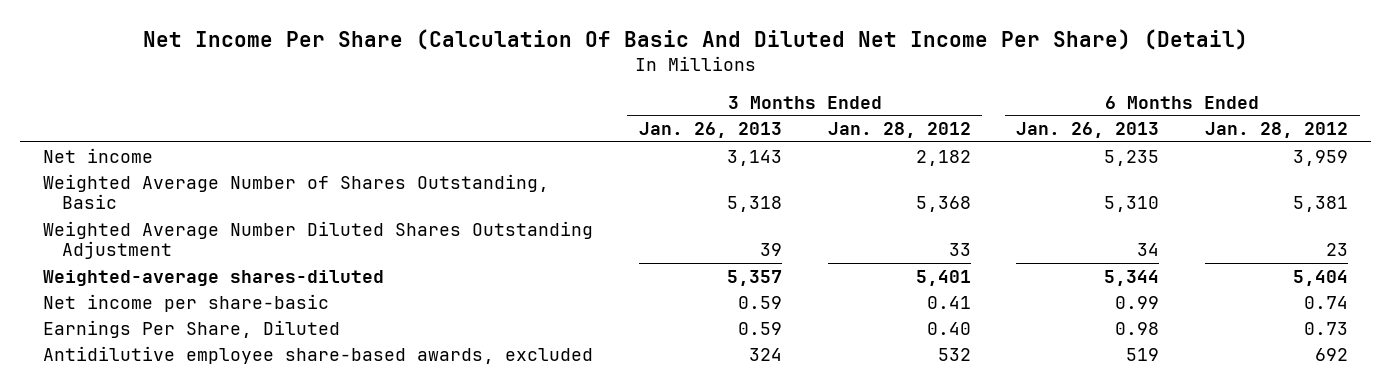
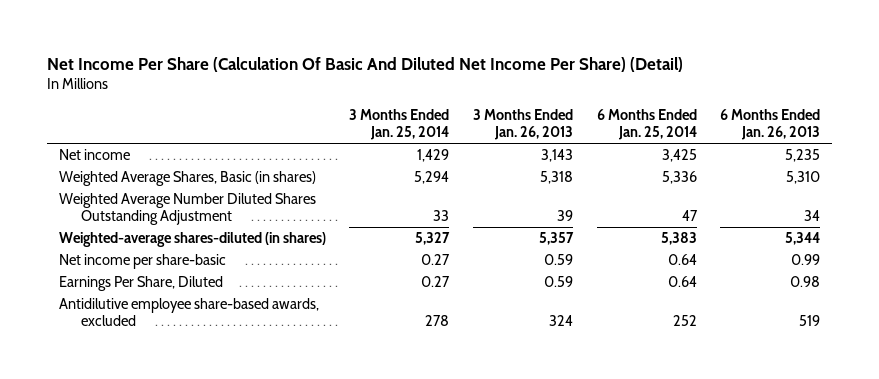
[827,121,971,138] Jan. 28, 2012 -> none
[1205,121,1349,138] Jan. 28, 2012 -> none
none -> [349,109,450,141] 3 Months Ended Jan. 25, 2014
none -> [596,109,697,141] 6 Months Ended Jan. 25, 2014
[42,173,549,210] Weighted Average Number of Shares Outstanding, Basic -> [58,171,316,187] Weighted Average Shares, Basic (in shares)
[42,269,384,286] Weighted-average shares-diluted -> [58,232,326,248] Weighted-average shares-diluted (in shares)

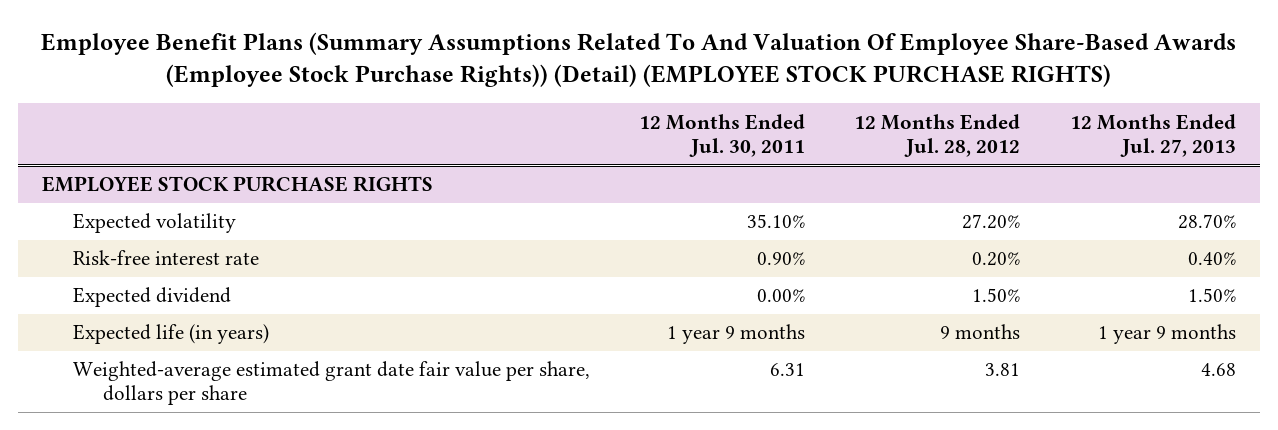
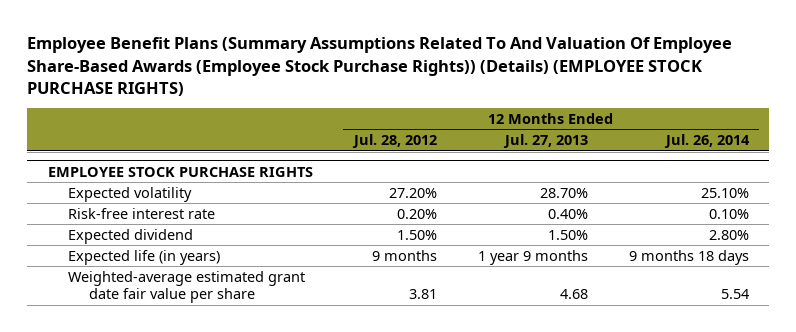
[40,32,1236,88] Employee Benefit Plans (Summary Assumptions Related To And Valuation Of Employee Share-Based Awards (Employee Stock Purchase Rights)) (Detail) (EMPLOYEE STOCK PURCHASE RIGHTS) -> [27,37,733,96] Employee Benefit Plans (Summary Assumptions Related To And Valuation Of Employee Share-Based Awards (Employee Stock Purchase Rights)) (Details) (EMPLOYEE STOCK PURCHASE RIGHTS)
[639,113,806,157] 12 Months Ended Jul. 30, 2011 -> none
none -> [663,134,750,149] Jul. 26, 2014
[72,361,590,406] Weighted-average estimated grant date fair value per share, dollars per share -> [68,270,306,304] Weighted-average estimated grant date fair value per share

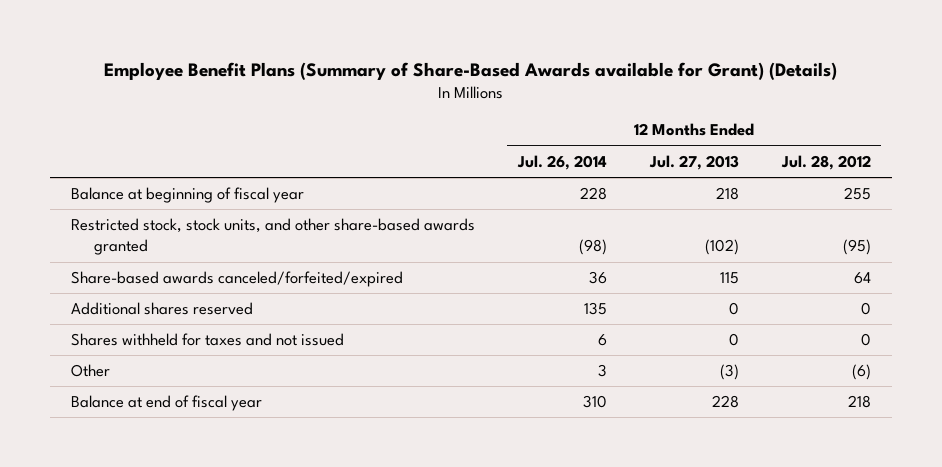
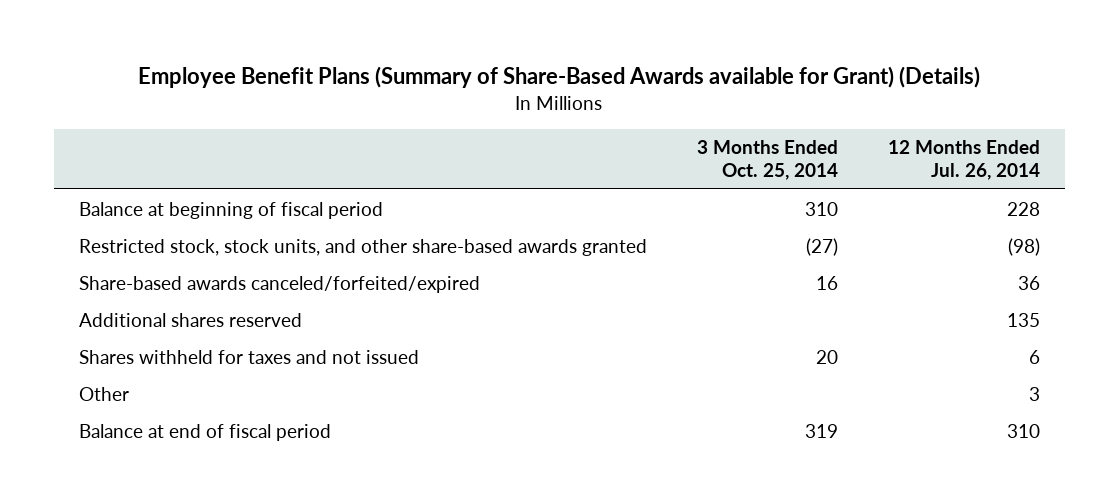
[648,154,739,170] Jul. 27, 2013 -> none
[780,154,871,170] Jul. 28, 2012 -> none
none -> [696,140,838,181] 3 Months Ended Oct. 25, 2014
[71,187,305,204] Balance at beginning of fiscal year -> [79,201,384,219] Balance at beginning of fiscal period
[71,395,263,412] Balance at end of fiscal year -> [79,423,332,441] Balance at end of fiscal period

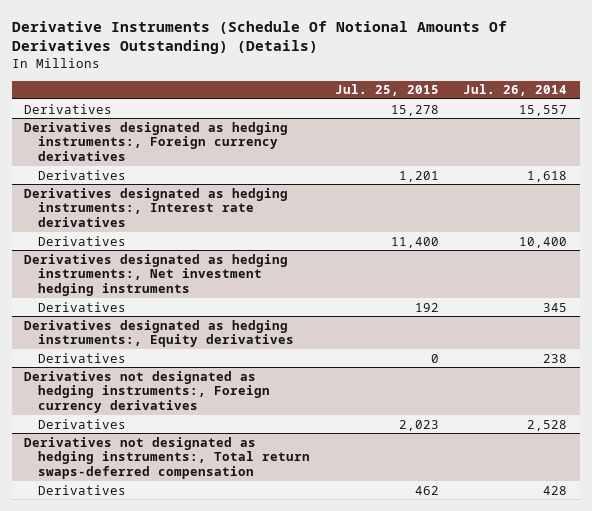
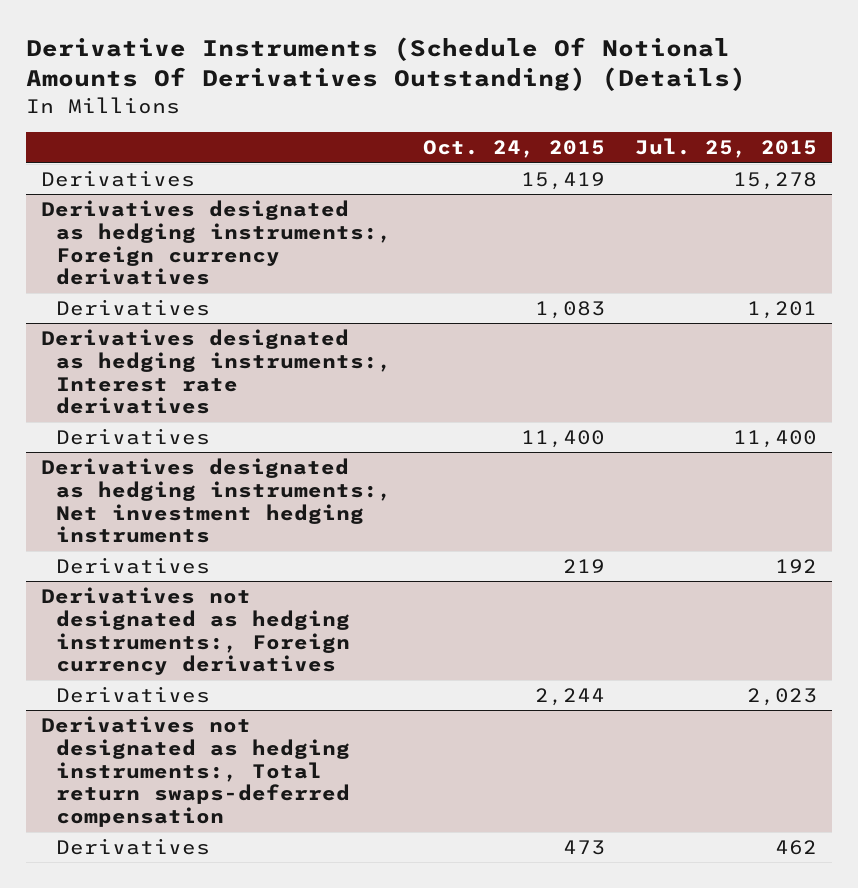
[463,84,568,97] Jul. 26, 2014 -> none
none -> [422,140,605,159] Oct. 24, 2015
[24,319,294,348] Derivatives designated as hedging instruments:, Equity derivatives -> none
[37,352,126,363] Derivatives -> none

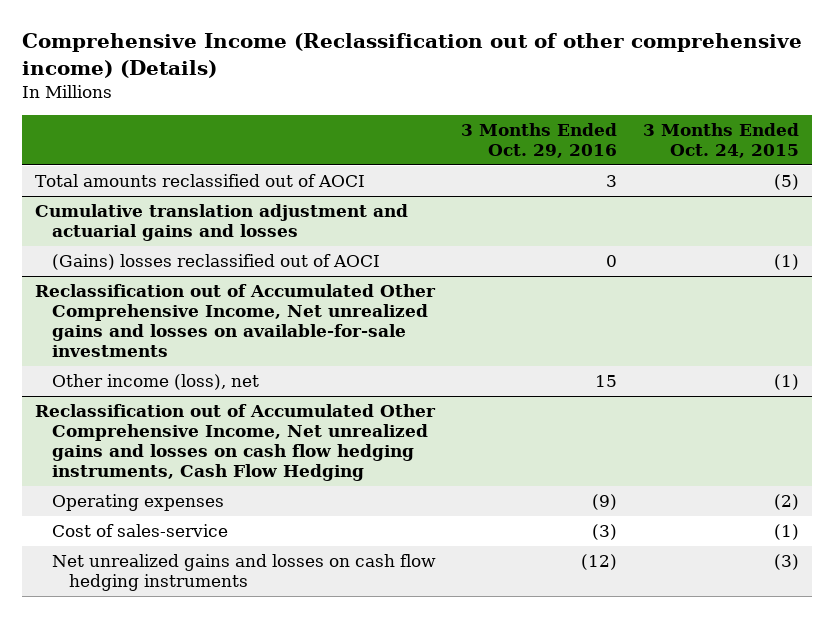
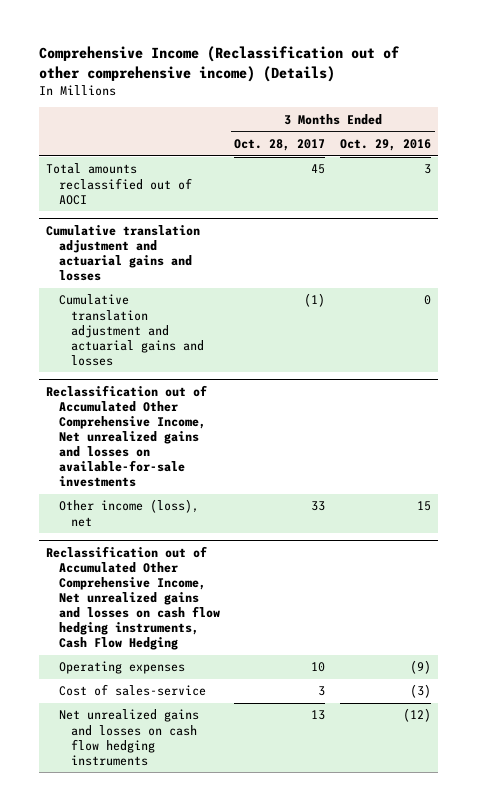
[642,123,799,158] 3 Months Ended Oct. 24, 2015 -> none
none -> [234,138,326,151] Oct. 28, 2017
[51,254,380,271] (Gains) losses reclassified out of AOCI -> [58,294,205,366] Cumulative translation adjustment and actuarial gains and losses

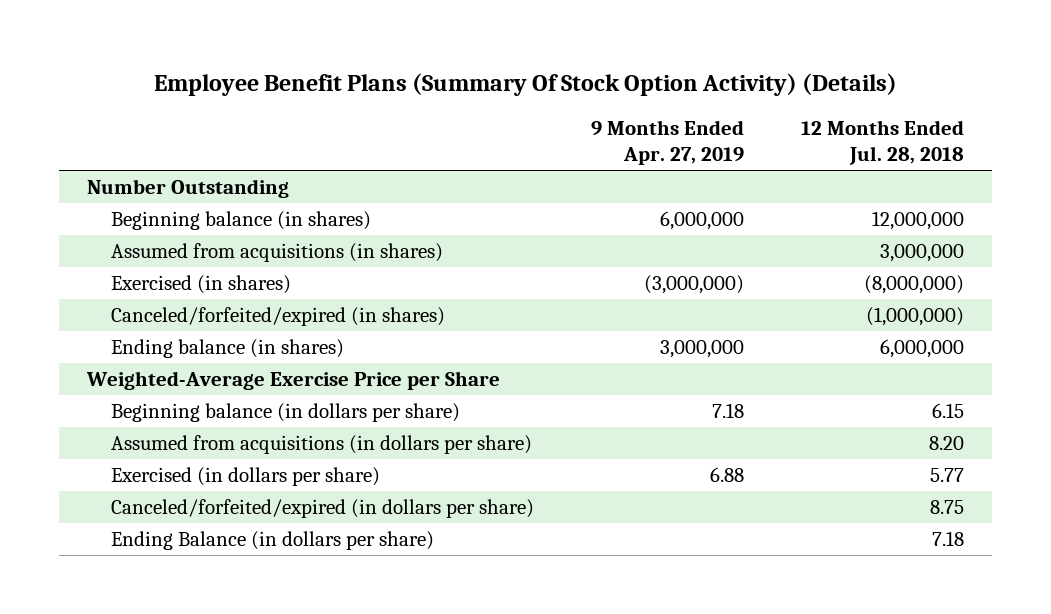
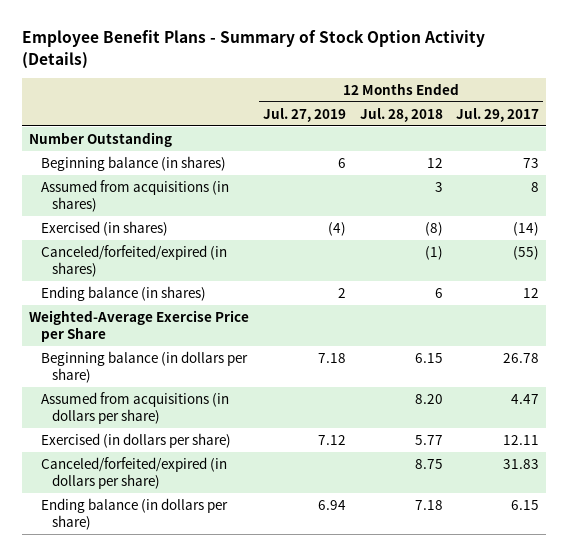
[153,73,897,97] Employee Benefit Plans (Summary Of Stock Option Activity) (Details) -> [22,30,486,69] Employee Benefit Plans - Summary of Stock Option Activity (Details)
[590,120,744,166] 9 Months Ended Apr. 27, 2019 -> none
none -> [262,107,346,122] Jul. 27, 2019
none -> [456,107,540,122] Jul. 29, 2017
[871,210,964,230] 12,000,000 -> [426,157,443,168] 12
[879,243,964,262] 3,000,000 -> [434,181,443,192] 3
[863,274,964,294] (8,000,000) -> [424,221,443,236] (8)
[865,306,964,326] (1,000,000) -> [424,245,443,260] (1)
[879,338,964,358] 6,000,000 -> [434,287,443,298] 6
[111,530,435,550] Ending Balance (in dollars per share) -> [40,497,228,531] Ending balance (in dollars per share)

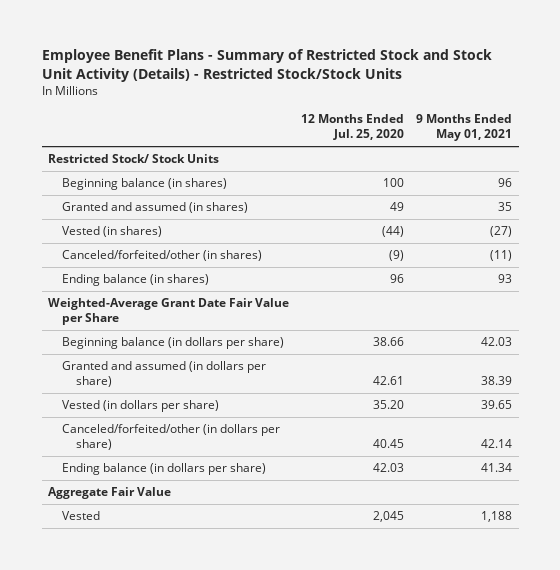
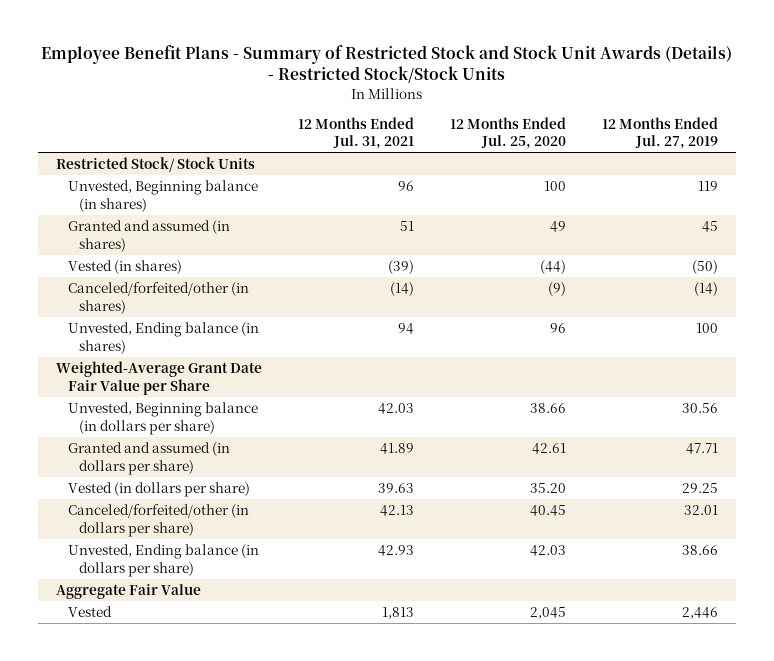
[41,49,492,82] Employee Benefit Plans - Summary of Restricted Stock and Stock Unit Activity (Details) - Restricted Stock/Stock Units -> [41,45,733,84] Employee Benefit Plans - Summary of Restricted Stock and Stock Unit Awards (Details) - Restricted Stock/Stock Units
[416,114,513,142] 9 Months Ended May 01, 2021 -> none
none -> [298,116,415,150] 12 Months Ended Jul. 31, 2021
none -> [602,116,719,150] 12 Months Ended Jul. 27, 2019
[61,178,227,191] Beginning balance (in shares) -> [67,180,258,212] Unvested, Beginning balance (in shares)
[61,274,209,287] Ending balance (in shares) -> [67,322,259,354] Unvested, Ending balance (in shares)
[61,337,284,350] Beginning balance (in dollars per share) -> [67,402,258,435] Unvested, Beginning balance (in dollars per share)
[61,463,266,476] Ending balance (in dollars per share) -> [67,544,259,577] Unvested, Ending balance (in dollars per share)

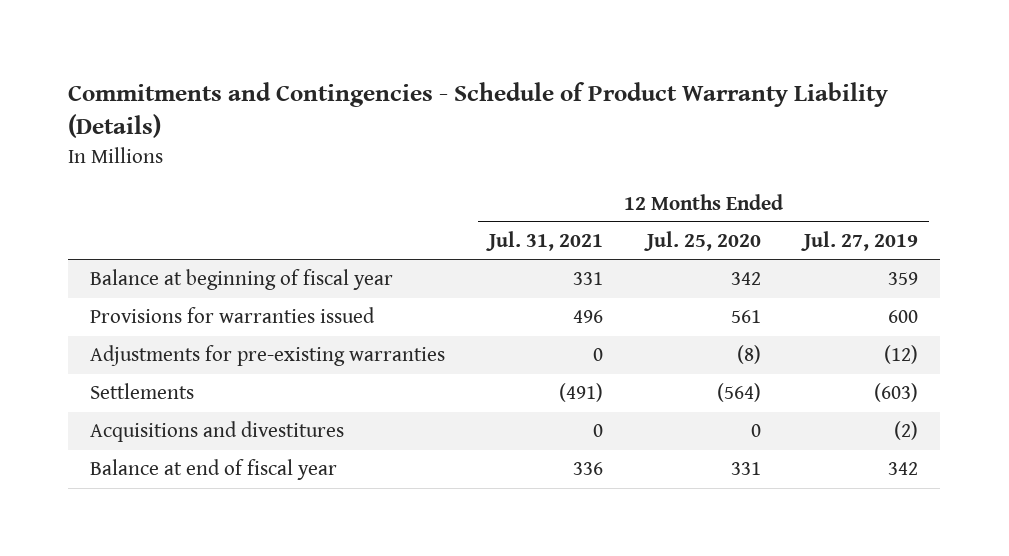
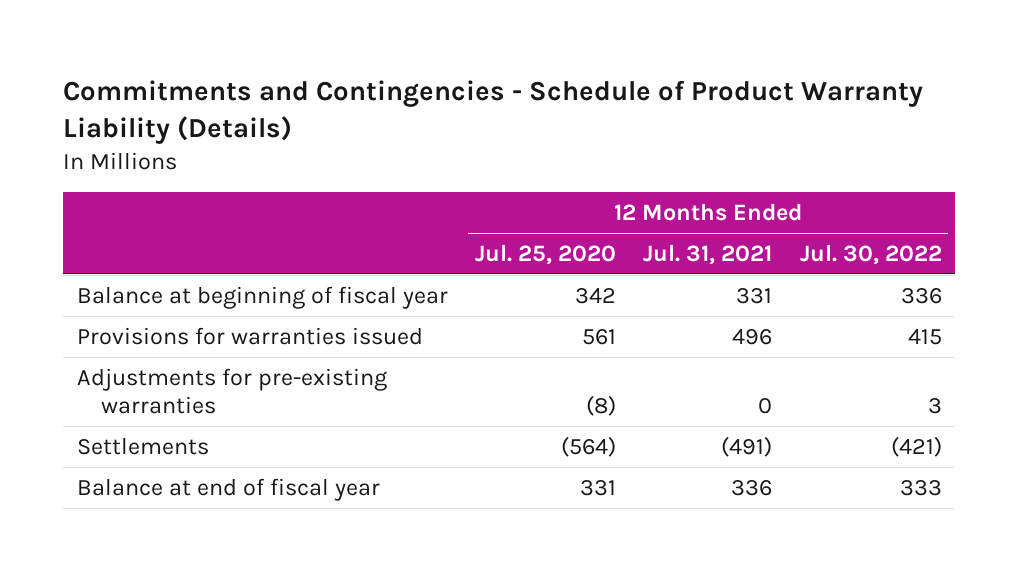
[801,231,919,252] Jul. 27, 2019 -> none
none -> [799,243,942,265] Jul. 30, 2022
[90,421,345,443] Acquisitions and divestitures -> none

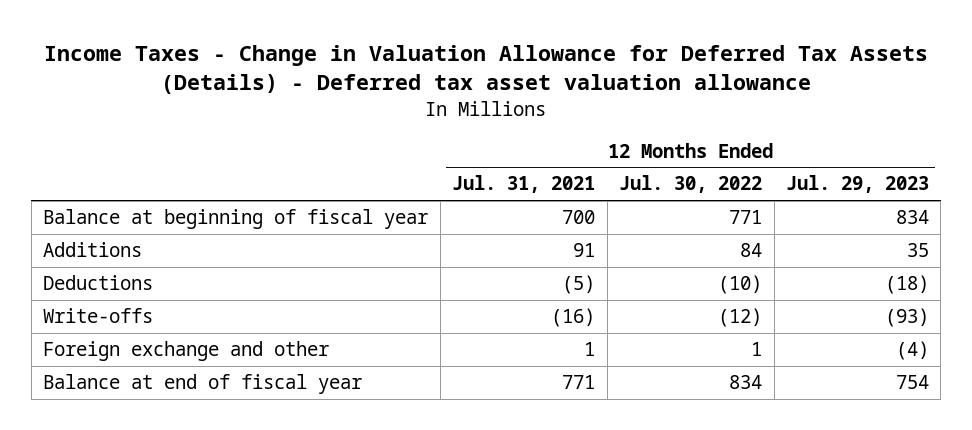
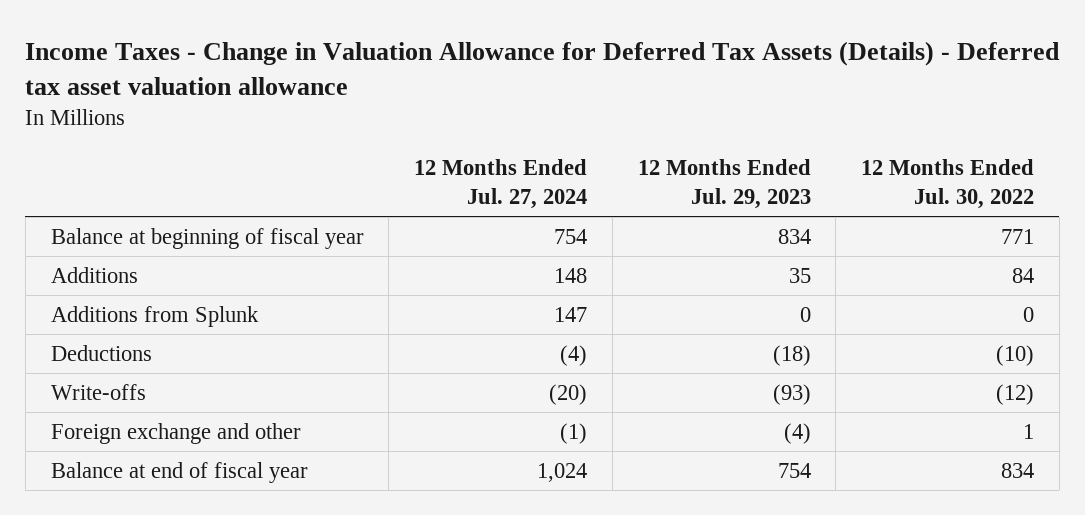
[452,175,596,194] Jul. 31, 2021 -> none
none -> [414,158,588,209] 12 Months Ended Jul. 27, 2024
none -> [50,305,259,327] Additions from Splunk

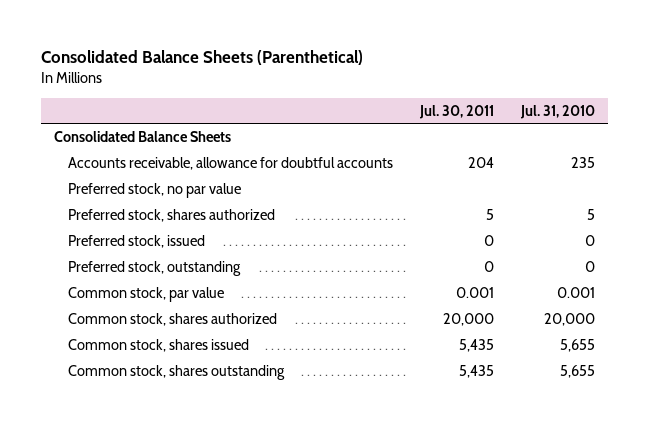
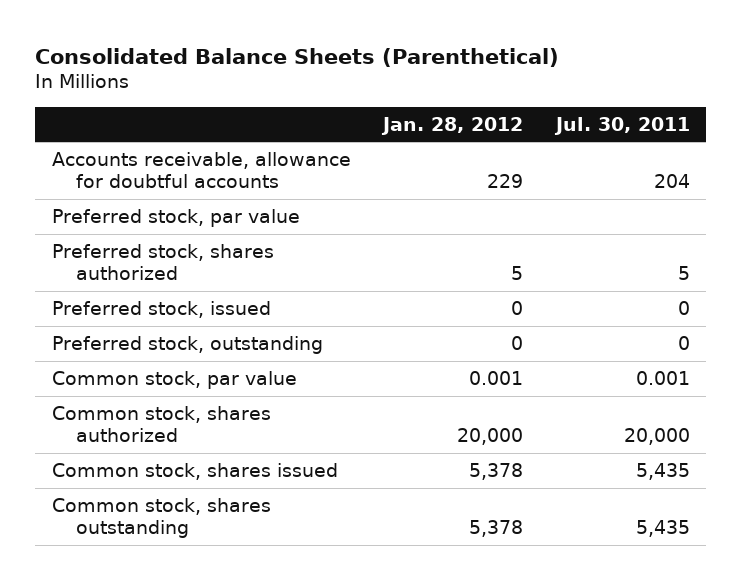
[519,104,595,119] Jul. 31, 2010 -> none
none -> [381,116,524,135] Jan. 28, 2012
[54,130,232,142] Consolidated Balance Sheets -> none
[68,182,242,198] Preferred stock, no par value -> [51,209,300,228] Preferred stock, par value

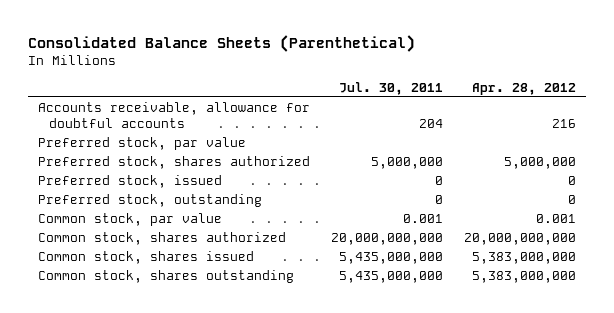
[381,116,524,135] Jan. 28, 2012 -> none
none -> [471,82,576,95] Apr. 28, 2012
[677,265,690,280] 5 -> [371,156,444,169] 5,000,000
[623,427,690,445] 20,000 -> [331,232,444,245] 20,000,000,000
[635,463,690,481] 5,435 -> [339,251,444,264] 5,435,000,000
[635,519,690,537] 5,435 -> [339,270,444,283] 5,435,000,000

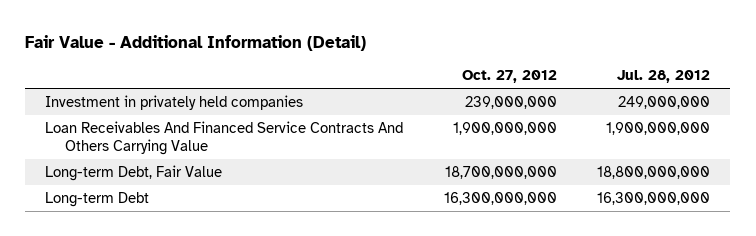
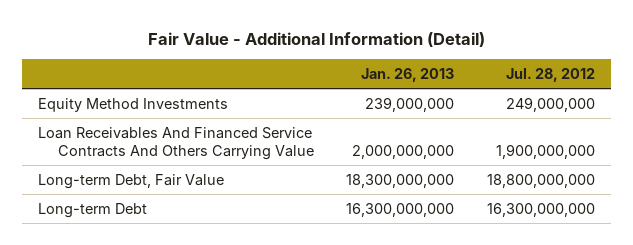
[461,70,557,84] Oct. 27, 2012 -> none
none -> [361,67,455,82] Jan. 26, 2013
[45,94,304,110] Investment in privately held companies -> [38,97,229,112] Equity Method Investments

